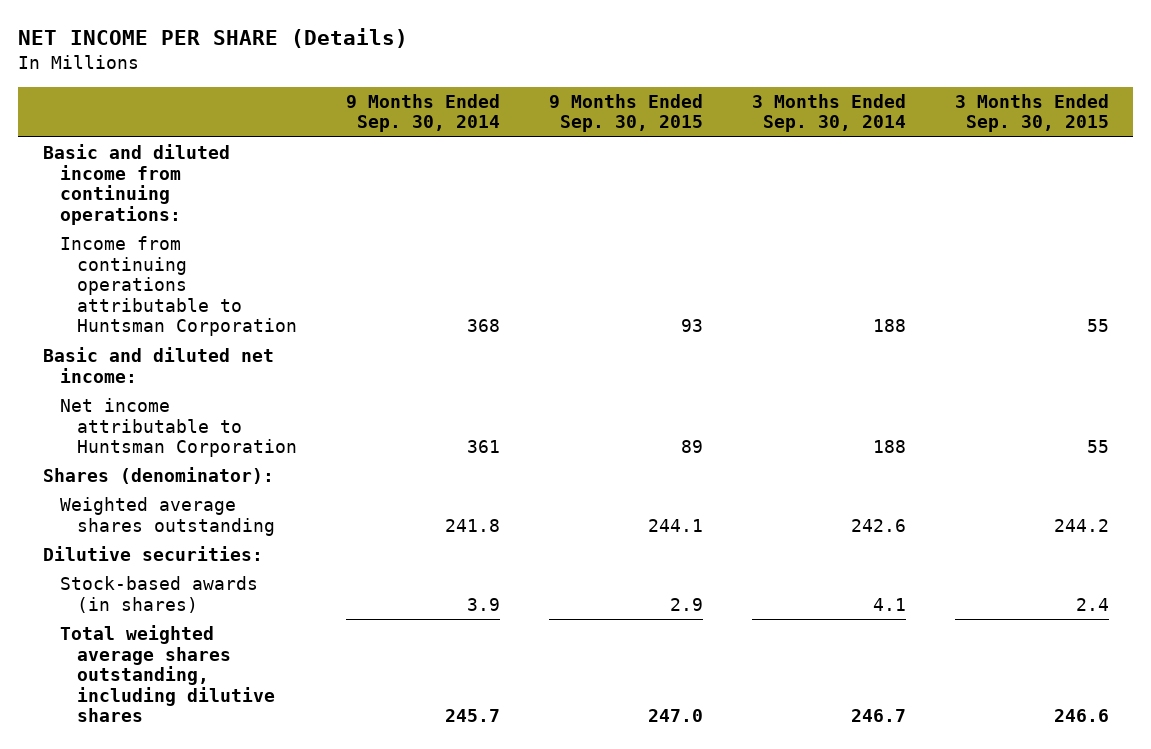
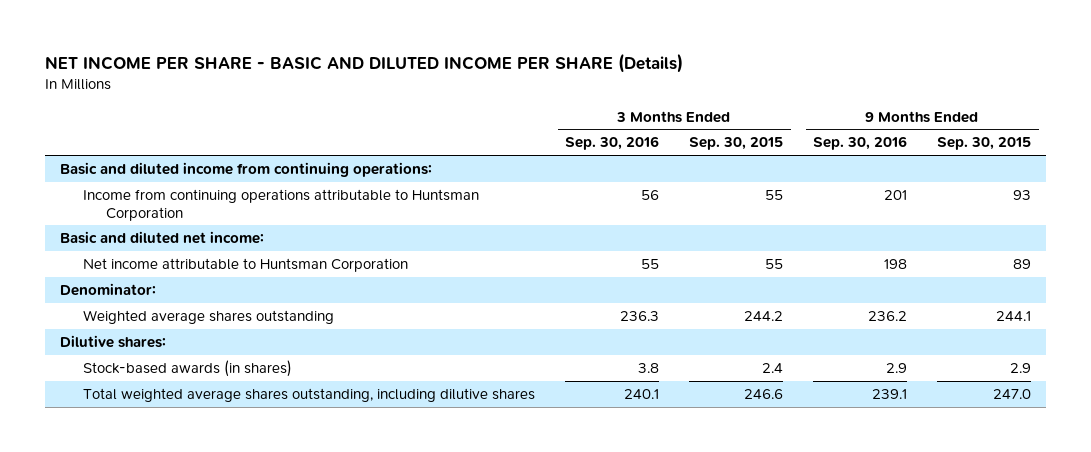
[18,28,409,49] NET INCOME PER SHARE (Details) -> [45,52,684,73] NET INCOME PER SHARE - BASIC AND DILUTED INCOME PER SHARE (Details)
[345,93,500,133] 9 Months Ended Sep. 30, 2014 -> none
[751,93,906,133] 3 Months Ended Sep. 30, 2014 -> none
none -> [565,136,660,151] Sep. 30, 2016
none -> [813,136,908,151] Sep. 30, 2016
[42,467,274,485] Shares (denominator): -> [60,282,157,296] Denominator:
[42,546,263,562] Dilutive securities: -> [60,334,167,348] Dilutive shares:

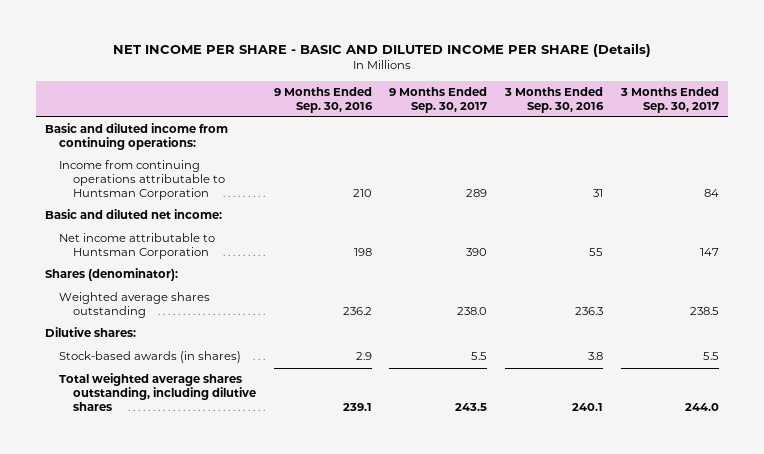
[689,137,784,151] Sep. 30, 2015 -> none
[937,137,1032,151] Sep. 30, 2015 -> none
none -> [389,87,488,113] 9 Months Ended Sep. 30, 2017
none -> [619,87,719,113] 3 Months Ended Sep. 30, 2017
[641,189,660,200] 56 -> [593,188,604,197] 31
[884,189,908,200] 201 -> [352,188,372,197] 210
[60,282,157,296] Denominator: -> [44,268,178,282] Shares (denominator):

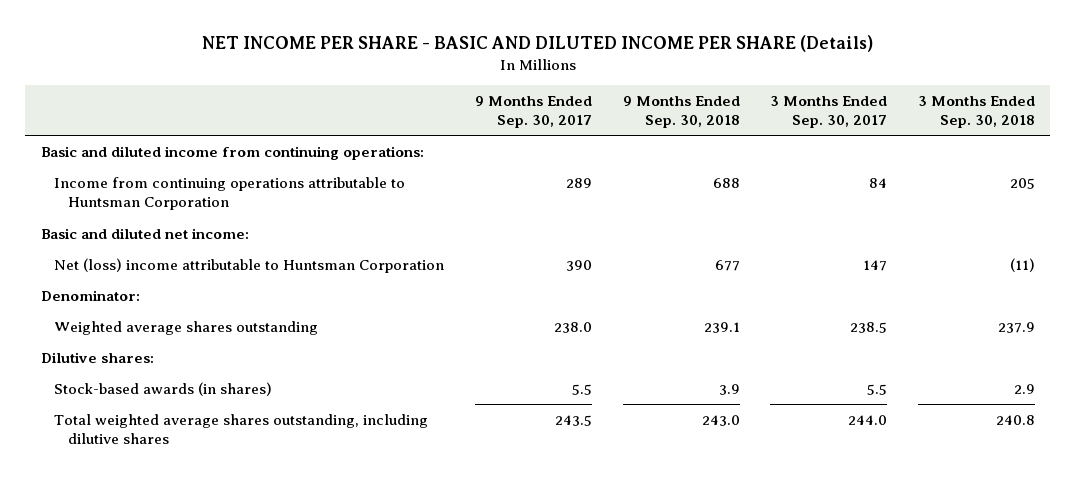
[273,87,373,113] 9 Months Ended Sep. 30, 2016 -> none
[504,87,605,113] 3 Months Ended Sep. 30, 2016 -> none
none -> [622,95,740,129] 9 Months Ended Sep. 30, 2018
none -> [917,95,1035,129] 3 Months Ended Sep. 30, 2018
[58,233,215,259] Net income attributable to Huntsman Corporation -> [54,257,445,273] Net (loss) income attributable to Huntsman Corporation
[44,268,178,282] Shares (denominator): -> [40,289,140,301] Denominator:

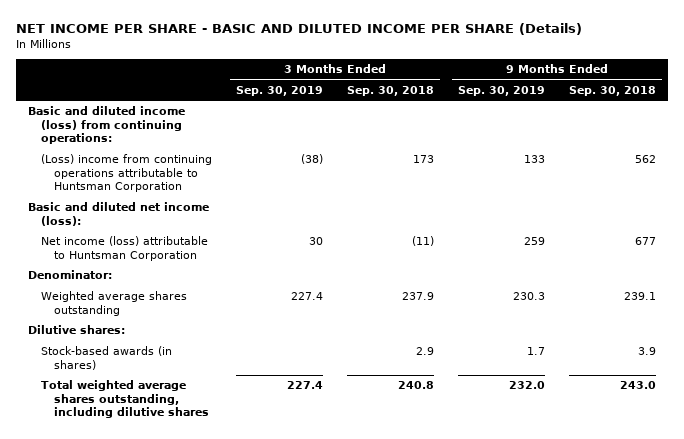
[475,95,593,129] 9 Months Ended Sep. 30, 2017 -> none
[770,95,888,129] 3 Months Ended Sep. 30, 2017 -> none
none -> [236,85,324,96] Sep. 30, 2019
none -> [458,85,546,96] Sep. 30, 2019
[40,145,424,160] Basic and diluted income from continuing operations: -> [27,106,185,145] Basic and diluted income (loss) from continuing operations:
[54,176,406,211] Income from continuing operations attributable to Huntsman Corporation -> [40,154,212,193] (Loss) income from continuing operations attributable to Huntsman Corporation
[712,177,740,188] 688 -> [635,155,657,164] 562
[1009,177,1035,189] 205 -> [413,155,435,164] 173
[40,227,249,239] Basic and diluted net income: -> [27,202,209,226] Basic and diluted net income (loss):
[54,257,445,273] Net (loss) income attributable to Huntsman Corporation -> [40,236,208,261] Net income (loss) attributable to Huntsman Corporation

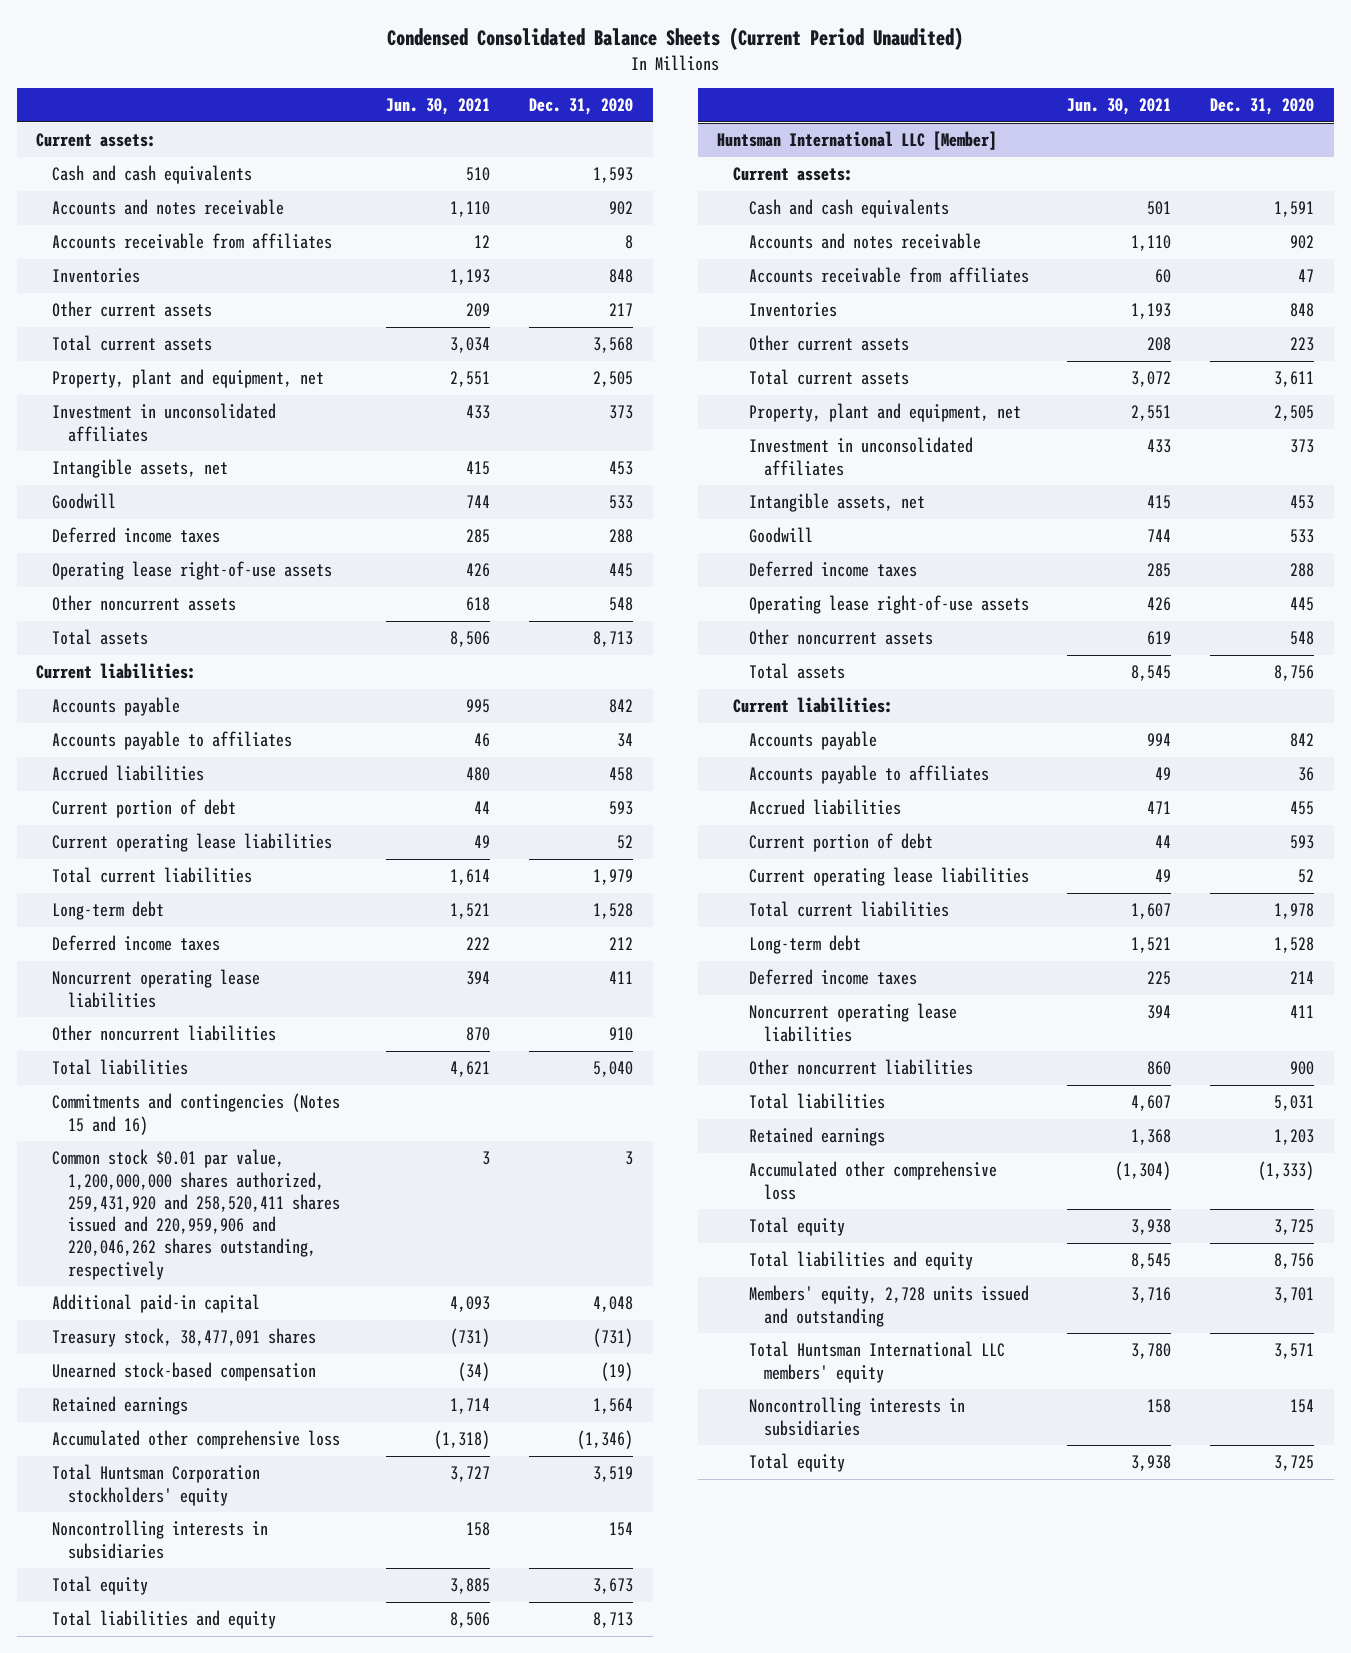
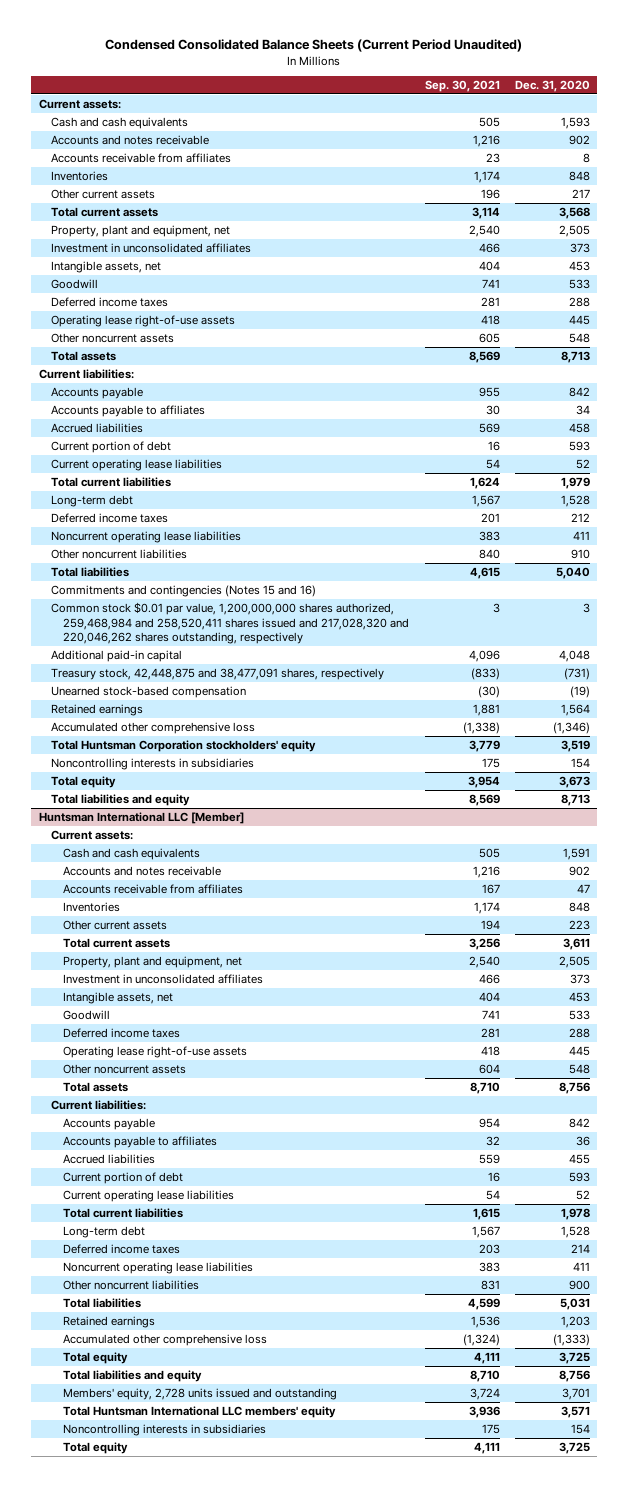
[386,98,491,116] Jun. 30, 2021 -> none
none -> [424,79,500,92] Sep. 30, 2021
[52,1149,340,1280] Common stock $0.01 par value, 1,200,000,000 shares authorized, 259,431,920 and 258,520,411 shares issued and 220,959,906 and 220,046,262 shares outstanding, respectively -> [51,601,410,645] Common stock $0.01 par value, 1,200,000,000 shares authorized, 259,468,984 and 258,520,411 shares issued and 217,028,320 and 220,046,262 shares outstanding, respectively
[52,1328,317,1348] Treasury stock, 38,477,091 shares -> [51,667,385,680] Treasury stock, 42,448,875 and 38,477,091 shares, respectively

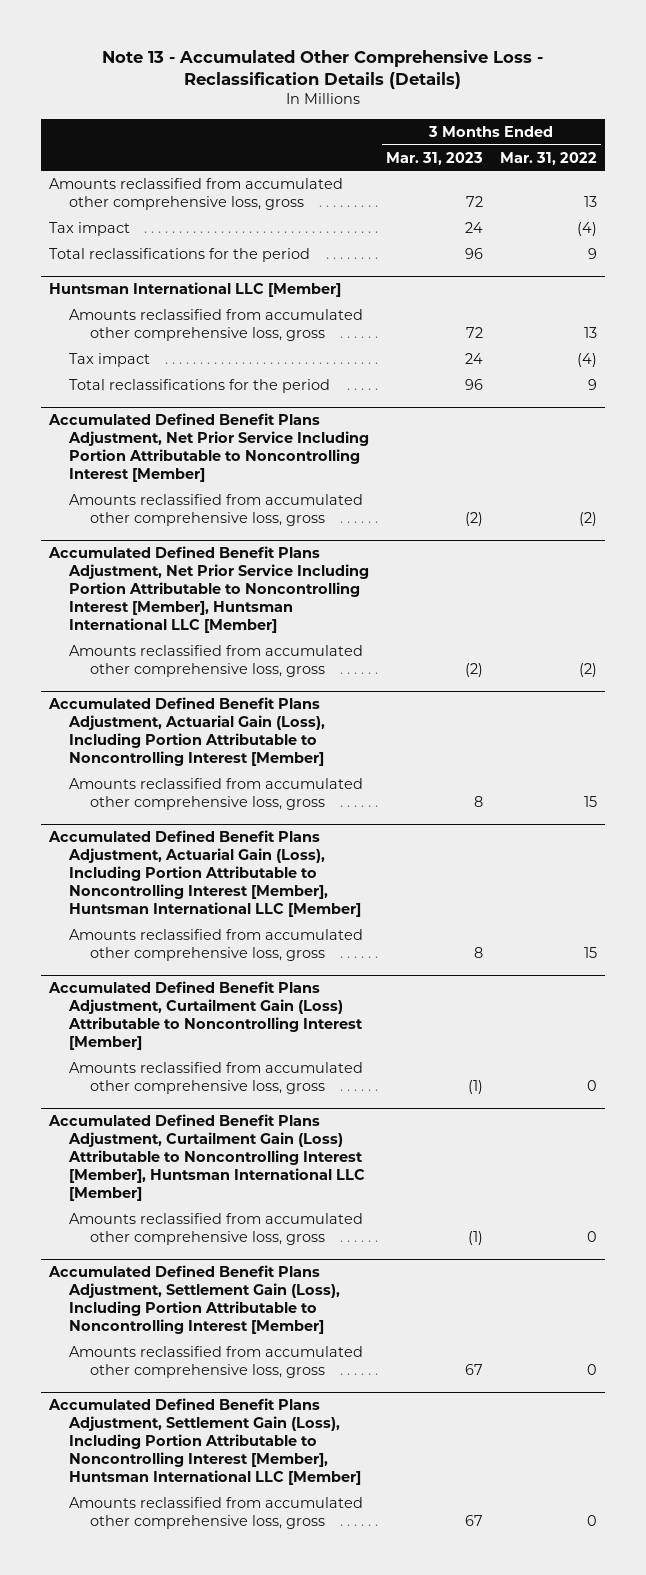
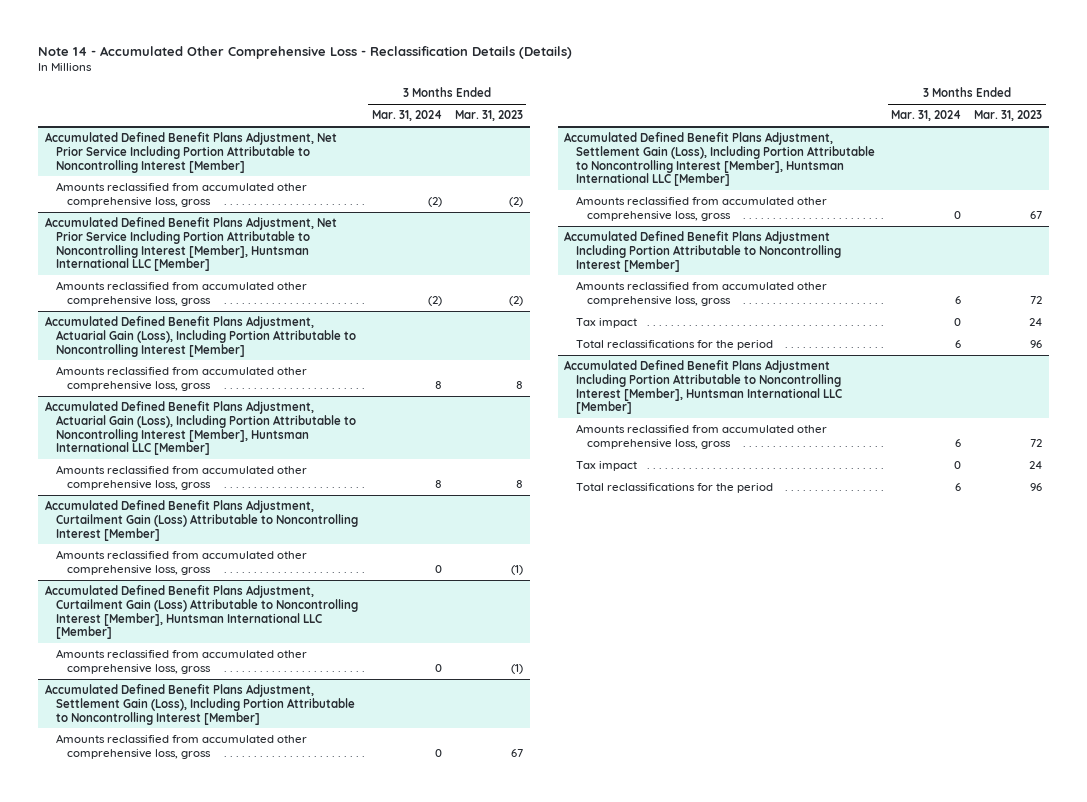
[101,49,543,90] Note 13 - Accumulated Other Comprehensive Loss - Reclassification Details (Details) -> [38,46,573,60] Note 14 - Accumulated Other Comprehensive Loss - Reclassification Details (Details)
[499,151,597,165] Mar. 31, 2022 -> none
none -> [371,110,442,122] Mar. 31, 2024
[49,177,344,211] Amounts reclassified from accumulated other comprehensive loss, gross -> none
[49,221,131,236] Tax impact -> none
[49,247,311,262] Total reclassifications for the period -> none
[49,281,342,297] Huntsman International LLC [Member] -> none
[69,308,364,342] Amounts reclassified from accumulated other comprehensive loss, gross -> none
[69,352,151,367] Tax impact -> none
[69,378,331,393] Total reclassifications for the period -> none
none -> [564,230,841,272] Accumulated Defined Benefit Plans Adjustment Including Portion Attributable to Noncontrolling Interest [Member]
none -> [575,280,827,306] Amounts reclassified from accumulated other comprehensive loss, gross
none -> [575,317,637,328] Tax impact
none -> [575,339,773,350] Total reclassifications for the period
none -> [564,359,842,415] Accumulated Defined Benefit Plans Adjustment Including Portion Attributable to Noncontrolling Interest [Member], Huntsman International LLC [Member]
none -> [575,423,827,449] Amounts reclassified from accumulated other comprehensive loss, gross
none -> [575,460,637,471] Tax impact
none -> [575,482,773,493] Total reclassifications for the period

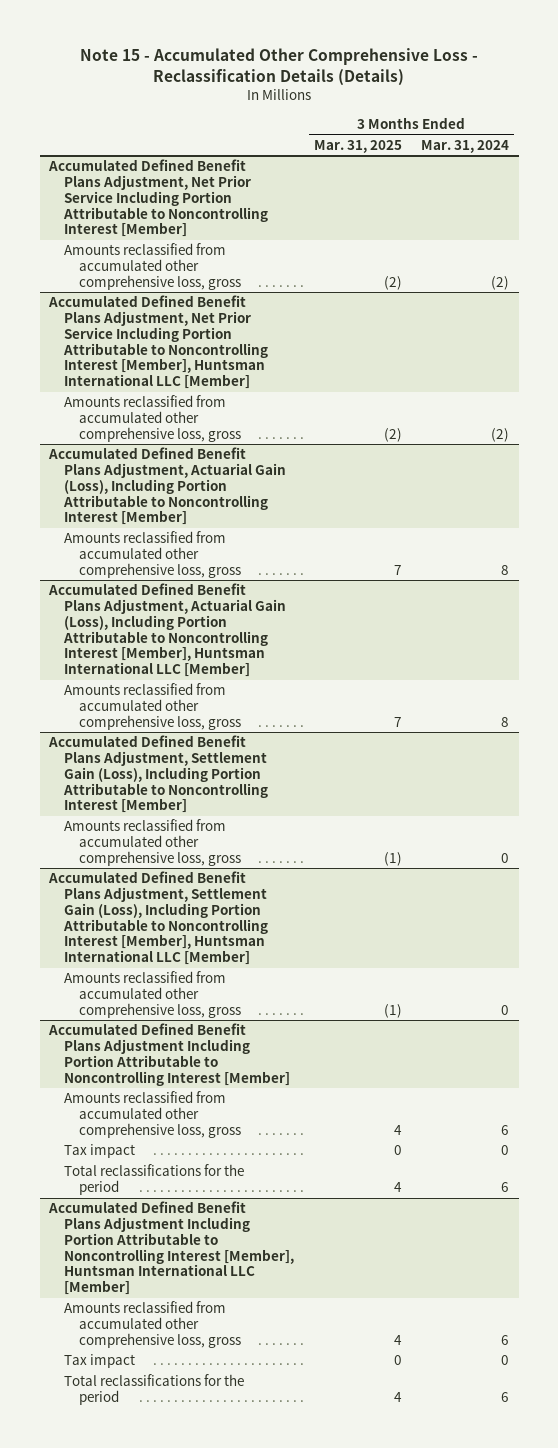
[38,46,573,60] Note 14 - Accumulated Other Comprehensive Loss - Reclassification Details (Details) -> [80,47,479,86] Note 15 - Accumulated Other Comprehensive Loss - Reclassification Details (Details)
[454,110,523,122] Mar. 31, 2023 -> none
none -> [313,139,402,153] Mar. 31, 2025
[45,499,359,541] Accumulated Defined Benefit Plans Adjustment, Curtailment Gain (Loss) Attributable to Noncontrolling Interest [Member] -> none
[56,549,308,575] Amounts reclassified from accumulated other comprehensive loss, gross -> none
[45,584,359,640] Accumulated Defined Benefit Plans Adjustment, Curtailment Gain (Loss) Attributable to Noncontrolling Interest [Member], Huntsman International LLC [Member] -> none
[56,648,308,674] Amounts reclassified from accumulated other comprehensive loss, gross -> none

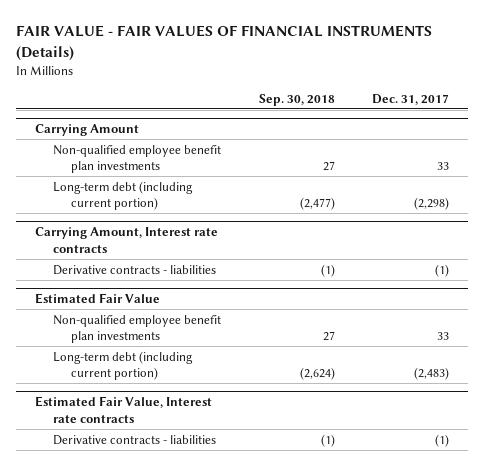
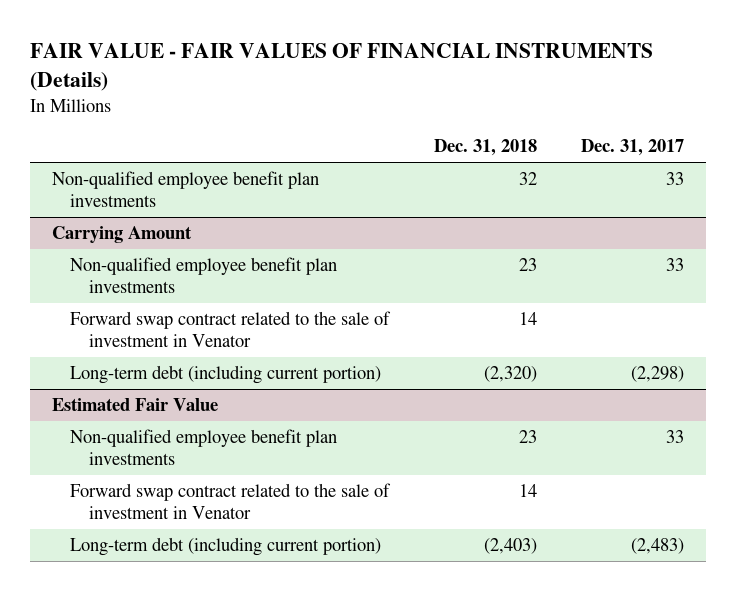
[258,93,335,106] Sep. 30, 2018 -> none
none -> [433,139,537,157] Dec. 31, 2018
none -> [51,171,319,208] Non-qualified employee benefit plan investments
none -> [70,311,392,348] Forward swap contract related to the sale of investment in Venator
[34,227,218,253] Carrying Amount, Interest rate contracts -> none
[52,264,216,275] Derivative contracts - liabilities -> none
none -> [70,483,392,520] Forward swap contract related to the sale of investment in Venator
[34,396,212,423] Estimated Fair Value, Interest rate contracts -> none
[52,434,216,445] Derivative contracts - liabilities -> none

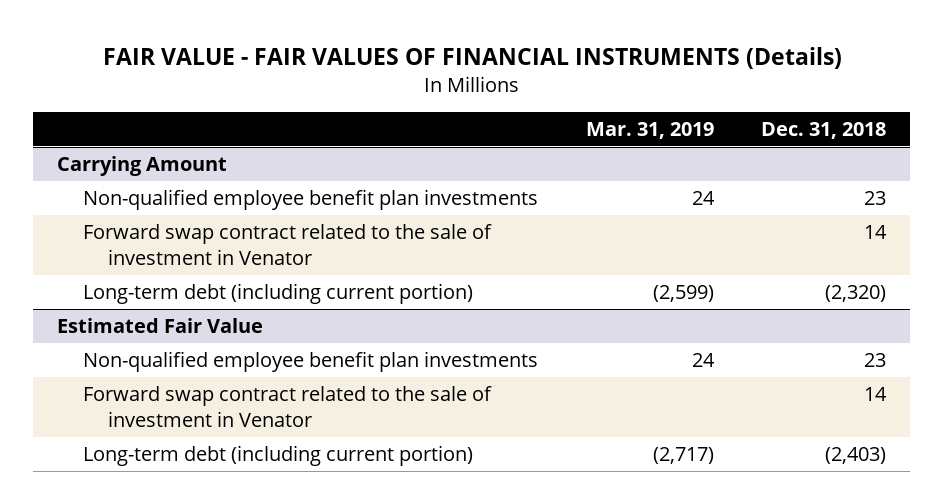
[580,139,684,157] Dec. 31, 2017 -> none
none -> [585,122,714,140] Mar. 31, 2019
[51,171,319,208] Non-qualified employee benefit plan investments -> none

